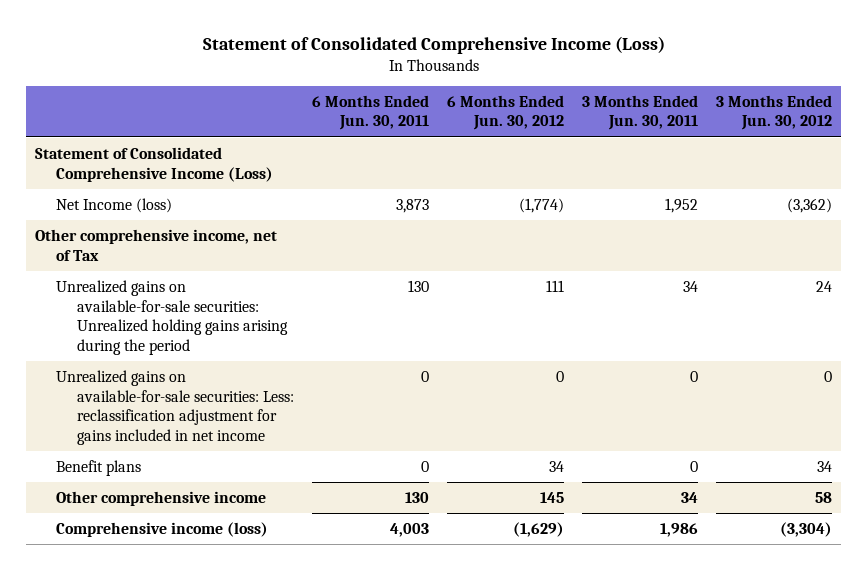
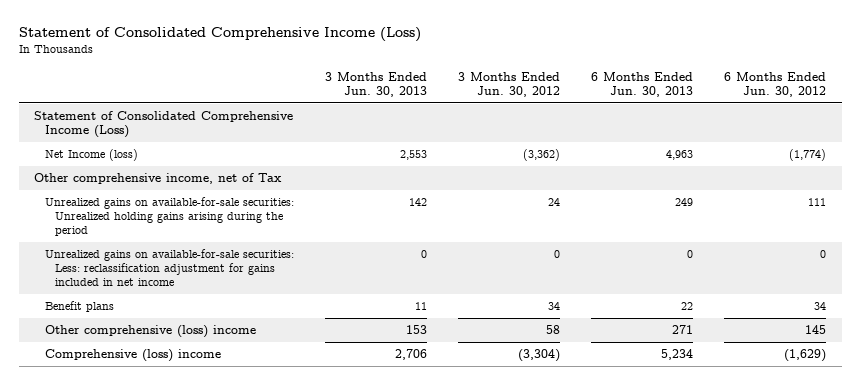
[311,94,429,131] 6 Months Ended Jun. 30, 2011 -> none
[581,94,698,131] 3 Months Ended Jun. 30, 2011 -> none
none -> [324,71,427,98] 3 Months Ended Jun. 30, 2013
none -> [591,71,694,98] 6 Months Ended Jun. 30, 2013
[56,490,267,506] Other comprehensive income -> [44,324,256,338] Other comprehensive (loss) income
[56,521,269,537] Comprehensive income (loss) -> [44,348,221,362] Comprehensive (loss) income

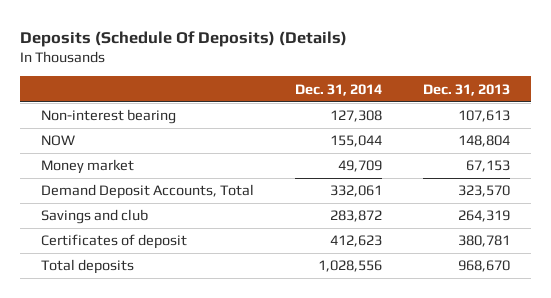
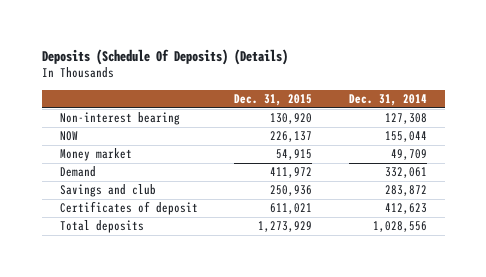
[423,83,511,96] Dec. 31, 2013 -> none
none -> [234,94,313,107] Dec. 31, 2015
[40,184,254,200] Demand Deposit Accounts, Total -> [59,166,96,178] Demand

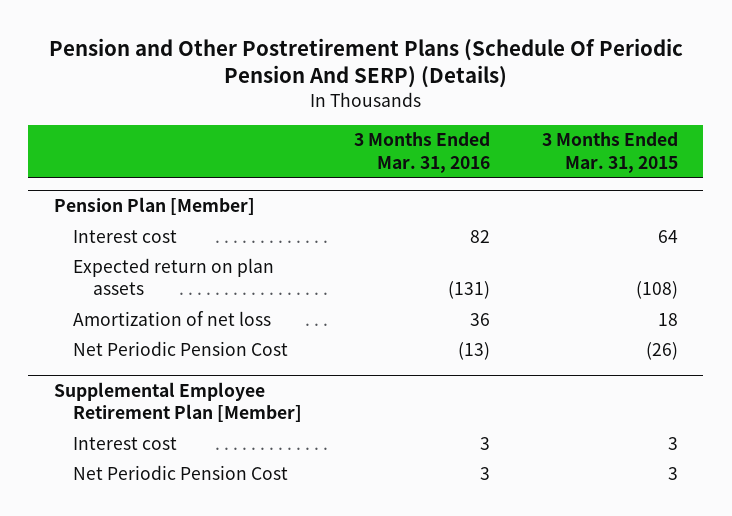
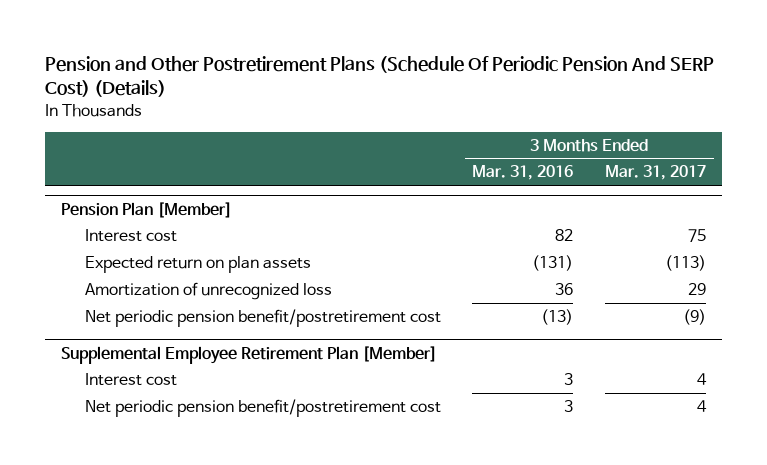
[48,37,683,89] Pension and Other Postretirement Plans (Schedule Of Periodic Pension And SERP) (Details) -> [45,55,715,98] Pension and Other Postretirement Plans (Schedule Of Periodic Pension And SERP Cost) (Details)
[541,132,678,173] 3 Months Ended Mar. 31, 2015 -> none
none -> [605,165,707,181] Mar. 31, 2017
[73,310,272,326] Amortization of net loss -> [84,282,332,301] Amortization of unrecognized loss
[73,340,289,356] Net Periodic Pension Cost -> [84,309,441,328] Net periodic pension benefit/postretirement cost
[73,464,289,480] Net Periodic Pension Cost -> [84,399,441,418] Net periodic pension benefit/postretirement cost

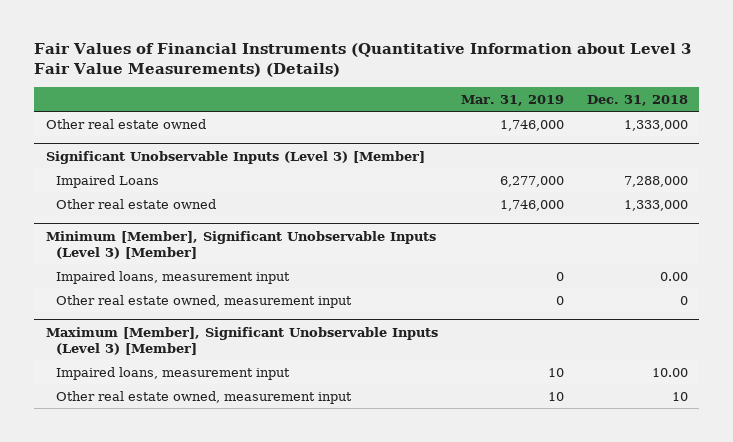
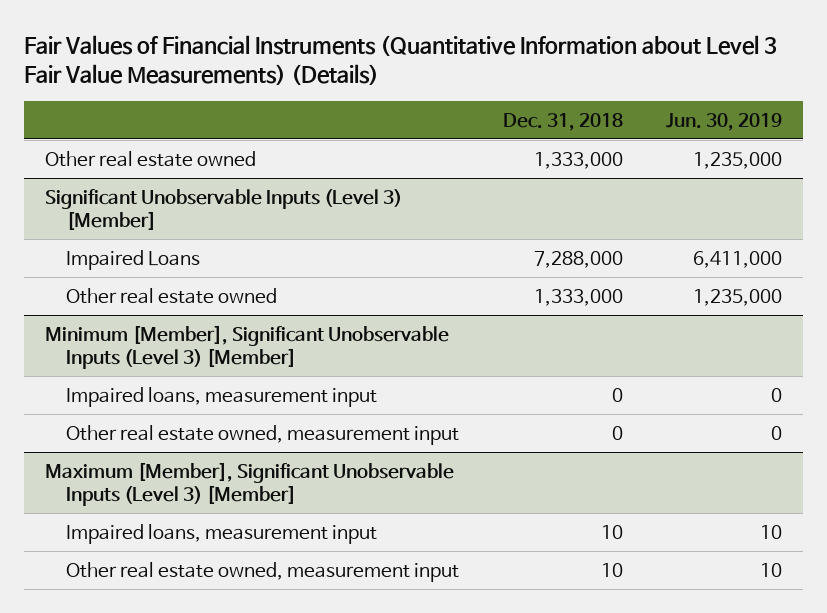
[460,95,564,107] Mar. 31, 2019 -> none
none -> [665,112,782,131] Jun. 30, 2019
[659,271,688,281] 0.00 -> [611,387,623,402] 0
[651,367,688,377] 10.00 -> [600,524,623,539] 10

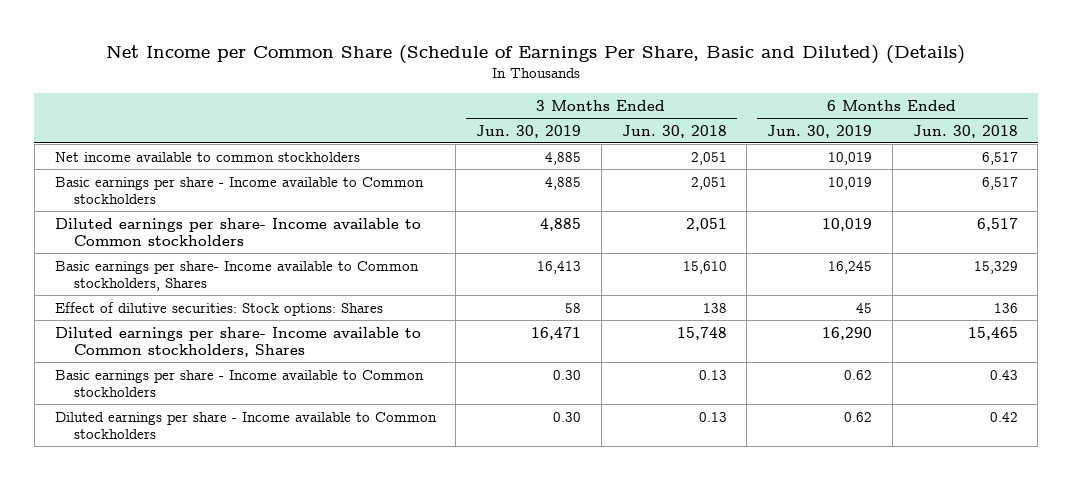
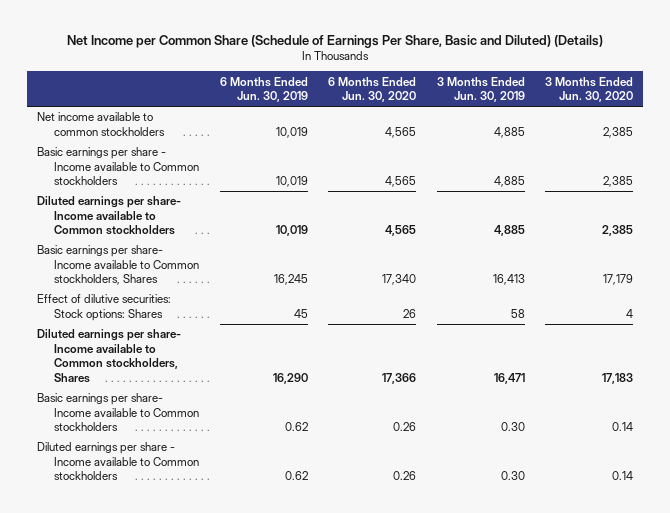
[621,124,727,138] Jun. 30, 2018 -> none
[912,124,1018,138] Jun. 30, 2018 -> none
none -> [328,76,417,103] 6 Months Ended Jun. 30, 2020
none -> [545,76,634,103] 3 Months Ended Jun. 30, 2020
[54,369,424,398] Basic earnings per share - Income available to Common stockholders -> [37,393,200,432] Basic earnings per share- Income available to Common stockholders

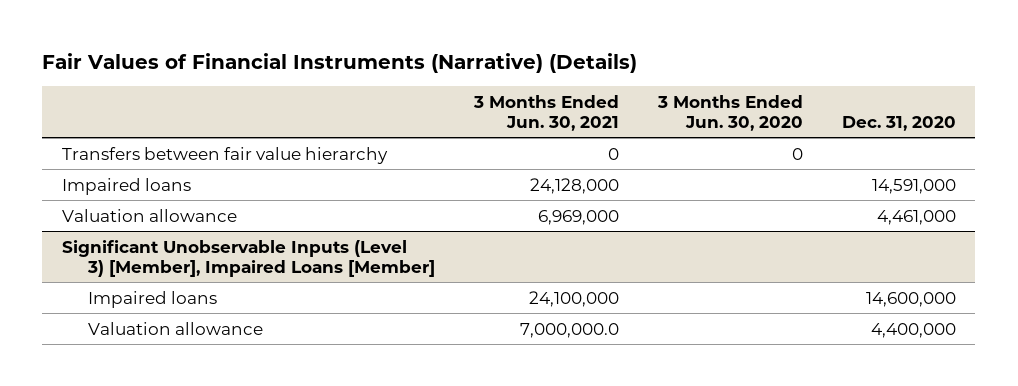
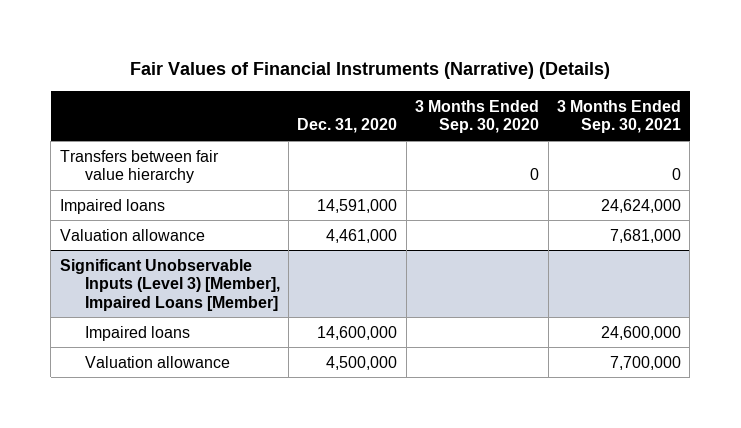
[472,94,619,131] 3 Months Ended Jun. 30, 2021 -> none
[656,94,803,131] 3 Months Ended Jun. 30, 2020 -> none
none -> [415,99,540,134] 3 Months Ended Sep. 30, 2020
none -> [557,99,682,134] 3 Months Ended Sep. 30, 2021
[870,322,956,338] 4,400,000 -> [326,355,398,370] 4,500,000

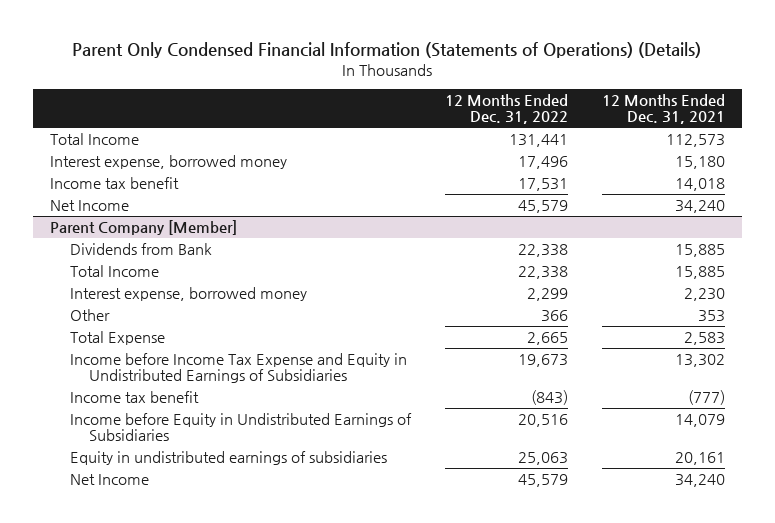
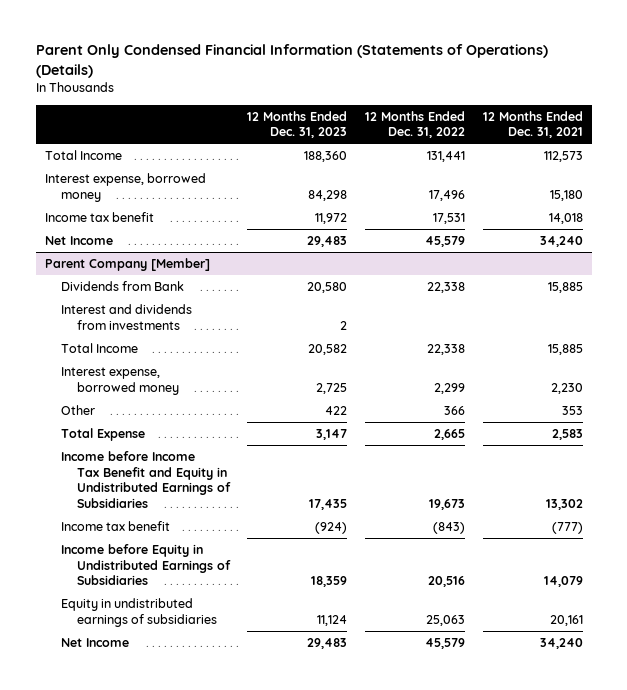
none -> [247,110,348,139] 12 Months Ended Dec. 31, 2023
none -> [60,304,192,330] Interest and dividends from investments
[69,352,407,384] Income before Income Tax Expense and Equity in Undistributed Earnings of Subsidiaries -> [60,451,231,508] Income before Income Tax Benefit and Equity in Undistributed Earnings of Subsidiaries

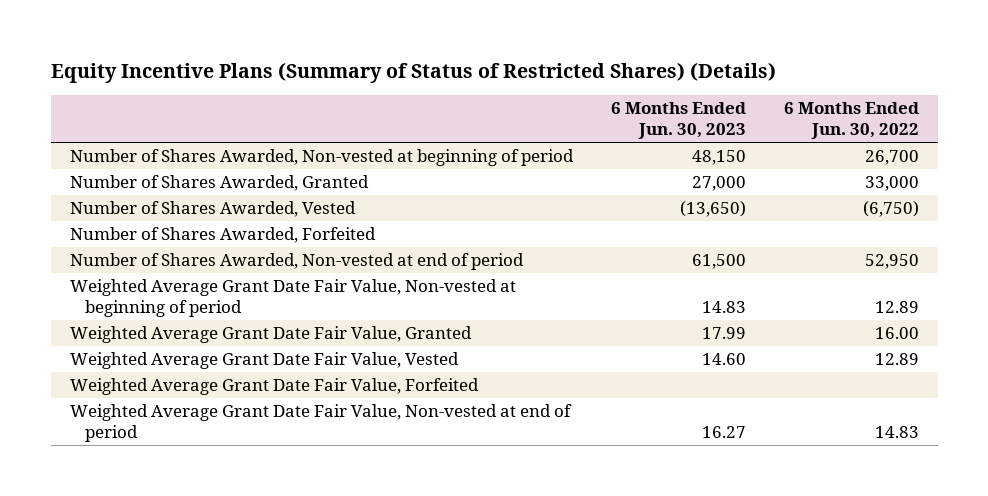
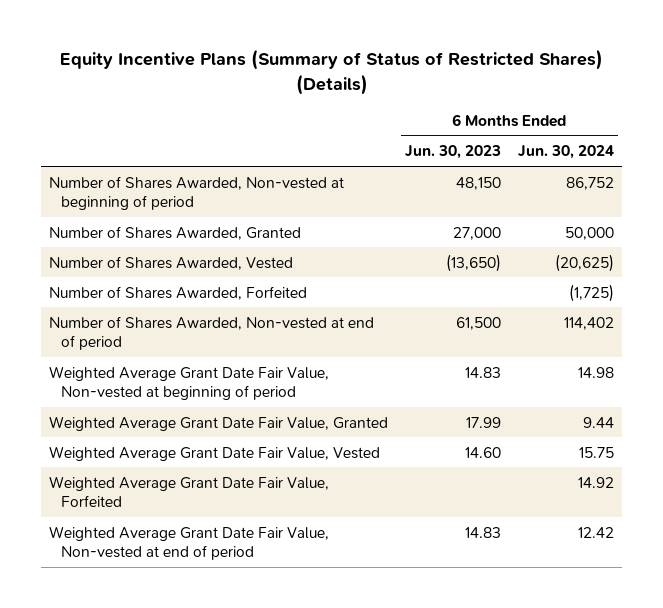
[783,101,919,140] 6 Months Ended Jun. 30, 2022 -> none
none -> [517,145,614,160] Jun. 30, 2024
[701,426,746,439] 16.27 -> [465,526,502,538] 14.83

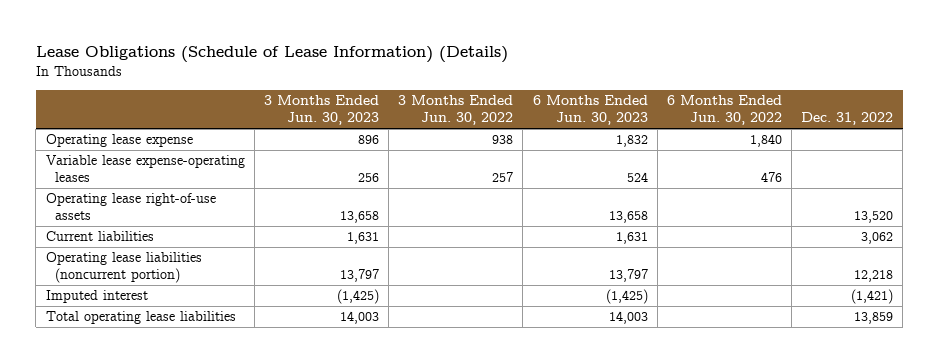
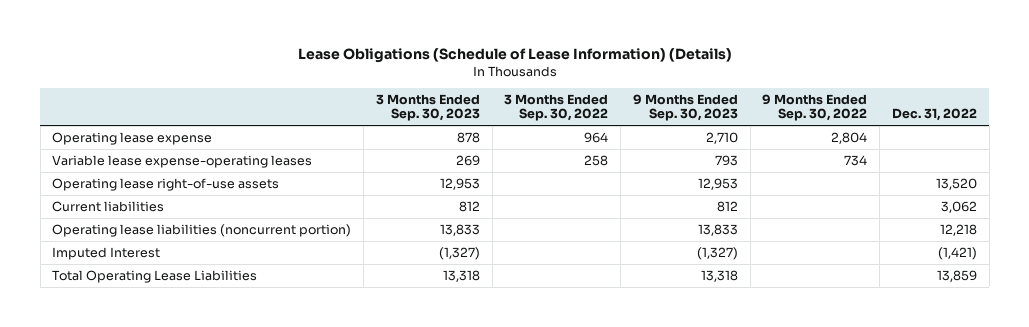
[263,95,379,126] 3 Months Ended Jun. 30, 2023 -> none
[398,95,514,126] 3 Months Ended Jun. 30, 2022 -> none
[532,95,648,126] 6 Months Ended Jun. 30, 2023 -> none
[666,95,782,126] 6 Months Ended Jun. 30, 2022 -> none
none -> [375,93,480,122] 3 Months Ended Sep. 30, 2023
none -> [504,93,609,122] 3 Months Ended Sep. 30, 2022
none -> [632,93,738,122] 9 Months Ended Sep. 30, 2023
none -> [762,93,868,122] 9 Months Ended Sep. 30, 2022
[45,290,148,304] Imputed interest -> [52,246,161,260] Imputed Interest
[45,311,236,325] Total operating lease liabilities -> [52,269,258,283] Total Operating Lease Liabilities

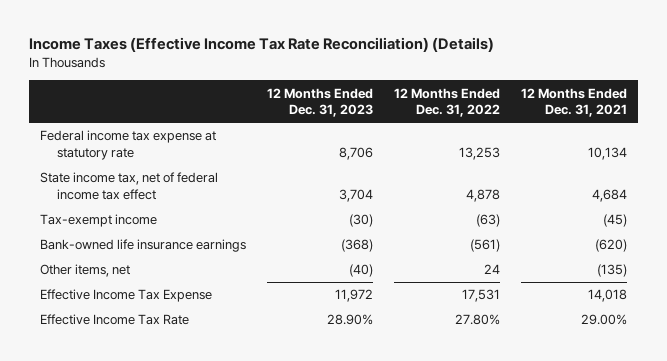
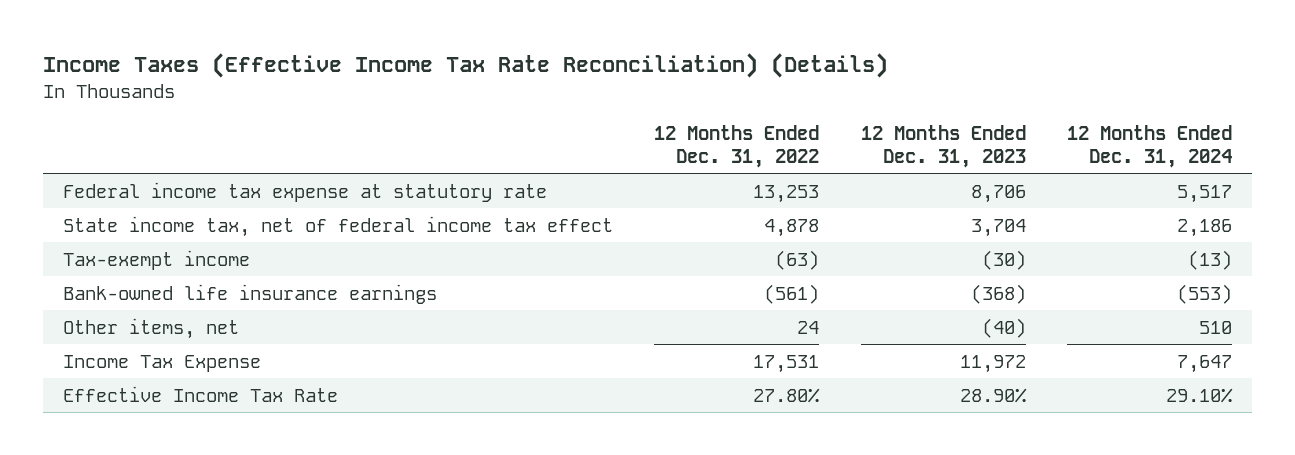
[521,87,628,118] 12 Months Ended Dec. 31, 2021 -> none
none -> [1066,125,1232,168] 12 Months Ended Dec. 31, 2024
[39,289,212,303] Effective Income Tax Expense -> [63,354,262,372] Income Tax Expense

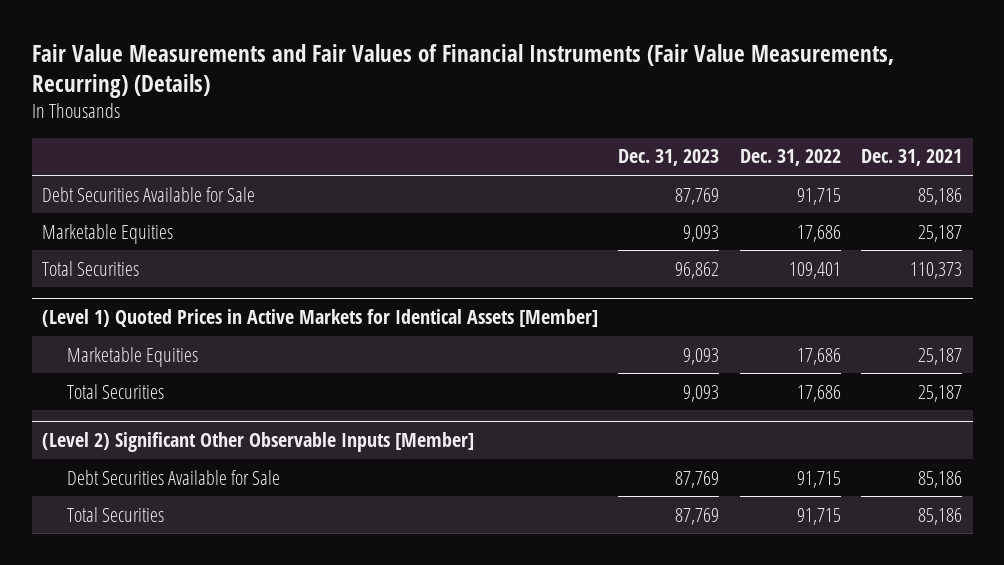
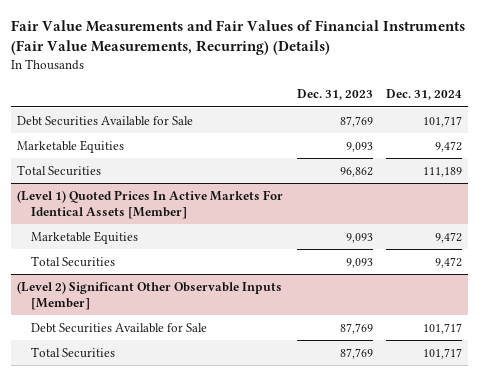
[739,149,841,167] Dec. 31, 2022 -> none
[861,149,963,167] Dec. 31, 2021 -> none
none -> [385,89,462,101] Dec. 31, 2024
[41,308,598,327] (Level 1) Quoted Prices in Active Markets for Identical Assets [Member] -> [17,189,284,220] (Level 1) Quoted Prices In Active Markets For Identical Assets [Member]

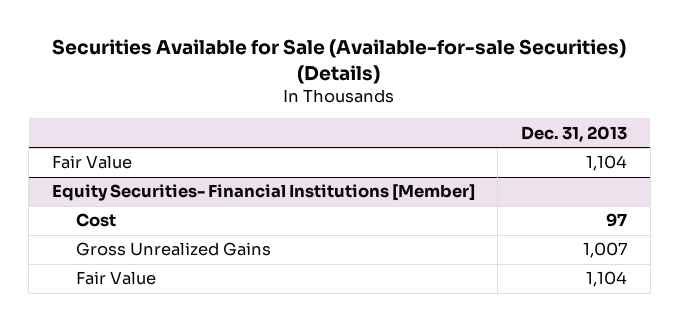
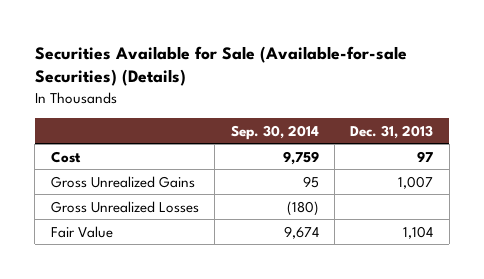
none -> [230,124,319,140] Sep. 30, 2014
[51,155,132,170] Fair Value -> none
[51,184,475,202] Equity Securities- Financial Institutions [Member] -> none
none -> [50,200,199,213] Gross Unrealized Losses

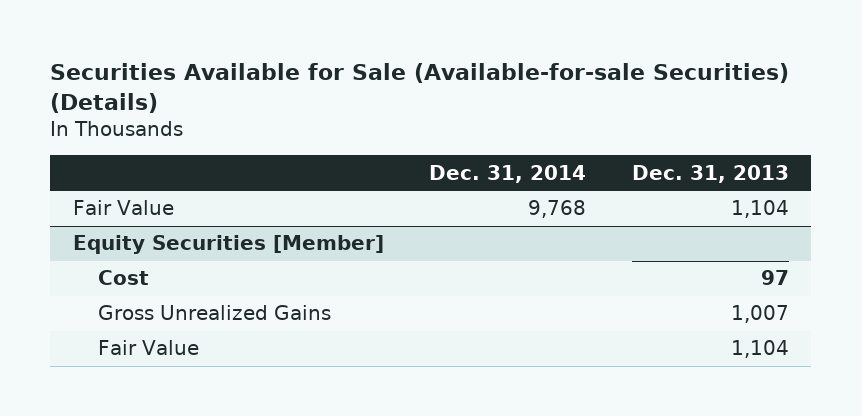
[230,124,319,140] Sep. 30, 2014 -> none
none -> [429,164,587,183] Dec. 31, 2014
none -> [72,200,174,216] Fair Value
none -> [72,235,384,255] Equity Securities [Member]
[50,200,199,213] Gross Unrealized Losses -> none

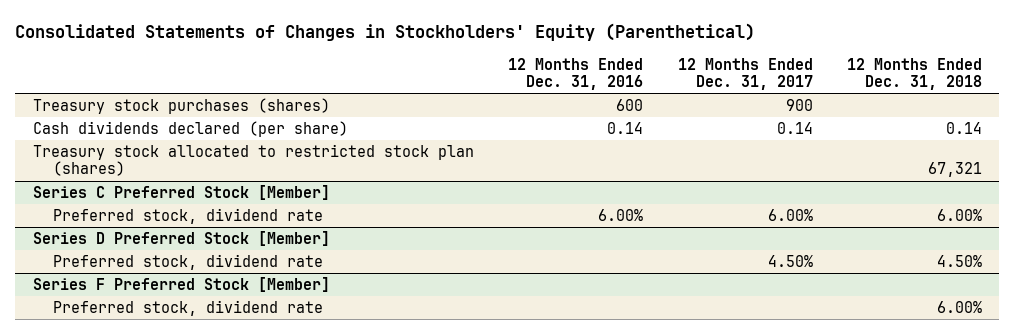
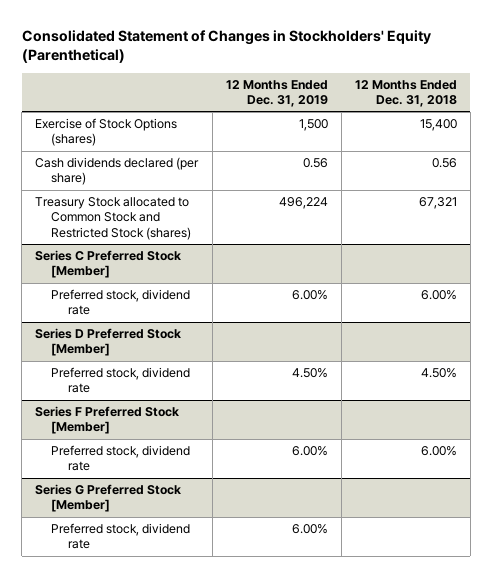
[15,23,756,42] Consolidated Statements of Changes in Stockholders' Equity (Parenthetical) -> [21,30,431,64] Consolidated Statement of Changes in Stockholders' Equity (Parenthetical)
[508,57,644,91] 12 Months Ended Dec. 31, 2016 -> none
[677,57,813,91] 12 Months Ended Dec. 31, 2017 -> none
none -> [225,79,328,108] 12 Months Ended Dec. 31, 2019
[32,97,330,114] Treasury stock purchases (shares) -> none
none -> [35,117,178,147] Exercise of Stock Options (shares)
[946,121,983,134] 0.14 -> [431,157,457,168] 0.56
[32,143,474,177] Treasury stock allocated to restricted stock plan (shares) -> [35,196,192,241] Treasury Stock allocated to Common Stock and Restricted Stock (shares)
none -> [35,483,182,513] Series G Preferred Stock [Member]
none -> [51,522,191,550] Preferred stock, dividend rate

